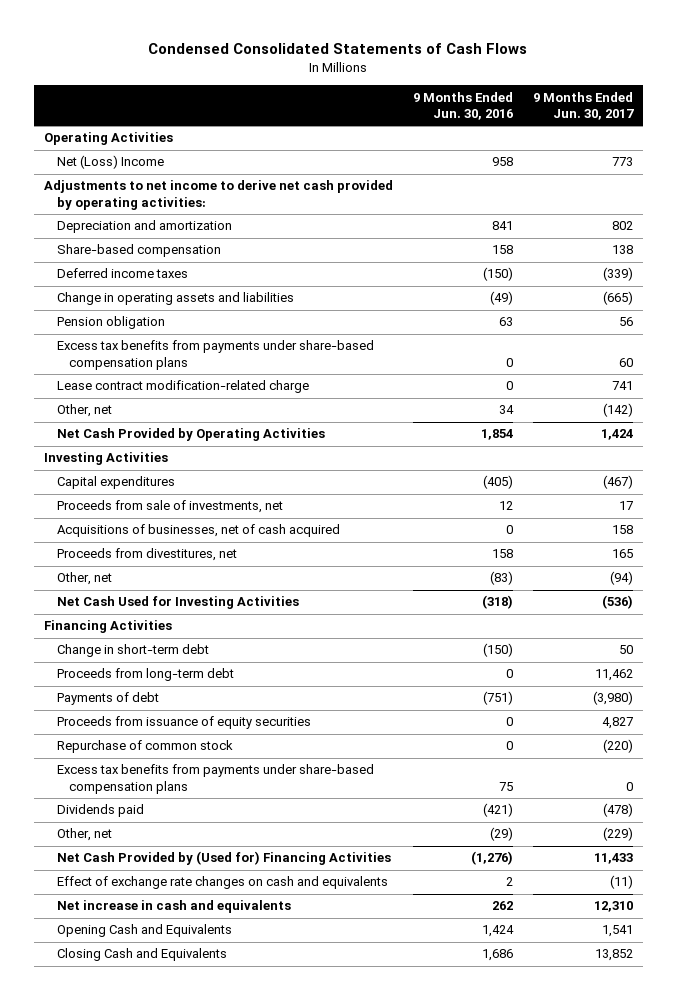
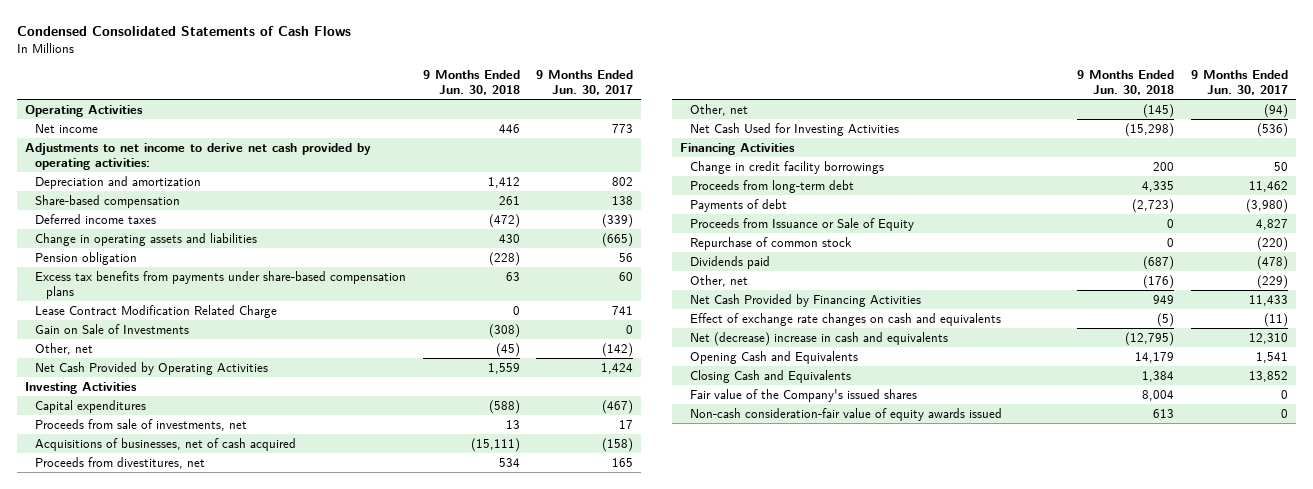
[412,91,513,121] 9 Months Ended Jun. 30, 2016 -> none
none -> [422,69,520,96] 9 Months Ended Jun. 30, 2018
[56,155,164,170] Net (Loss) Income -> [35,123,99,133] Net income
[56,380,309,394] Lease contract modification-related charge -> [35,304,278,318] Lease Contract Modification Related Charge
none -> [35,323,190,334] Gain on Sale of Investments
[611,525,633,535] 158 -> [601,437,633,452] (158)
[56,644,209,658] Change in short-term debt -> none
none -> [690,160,885,174] Change in credit facility borrowings
[56,716,311,730] Proceeds from issuance of equity securities -> [690,217,915,231] Proceeds from Issuance or Sale of Equity
[56,764,374,795] Excess tax benefits from payments under share-based compensation plans -> none
[56,851,391,866] Net Cash Provided by (Used for) Financing Activities -> [690,293,922,307] Net Cash Provided by Financing Activities
[56,900,291,914] Net increase in cash and equivalents -> [690,331,949,346] Net (decrease) increase in cash and equivalents
none -> [690,388,918,402] Fair value of the Company's issued shares
none -> [690,407,1003,421] Non-cash consideration-fair value of equity awards issued

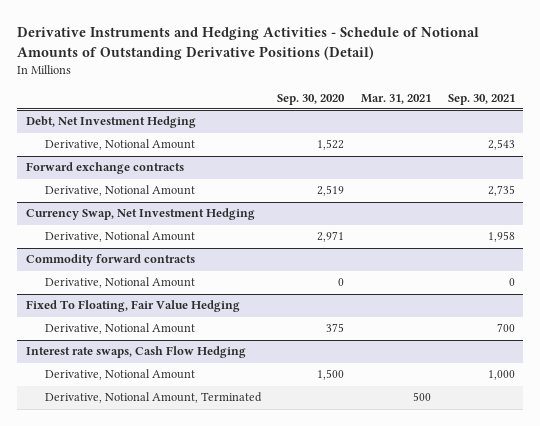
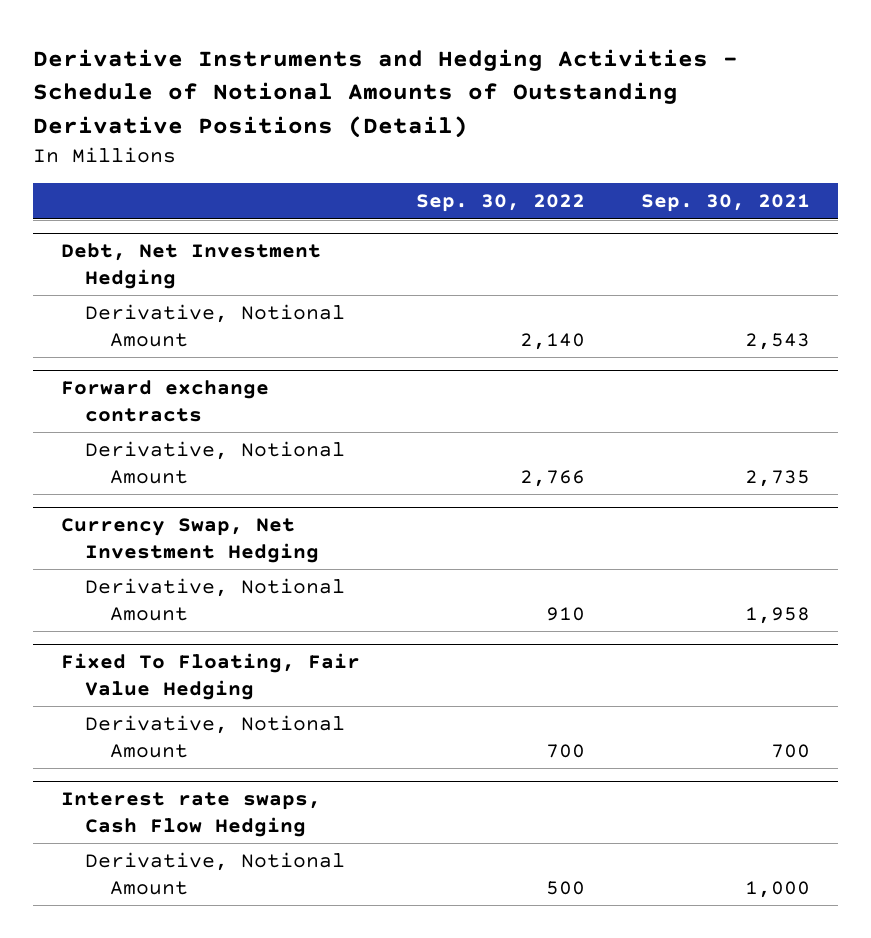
[277,93,346,105] Sep. 30, 2020 -> none
[360,93,431,104] Mar. 31, 2021 -> none
none -> [415,194,585,213] Sep. 30, 2022
[25,254,195,267] Commodity forward contracts -> none
[44,277,195,289] Derivative, Notional Amount -> none
[44,392,262,404] Derivative, Notional Amount, Terminated -> none

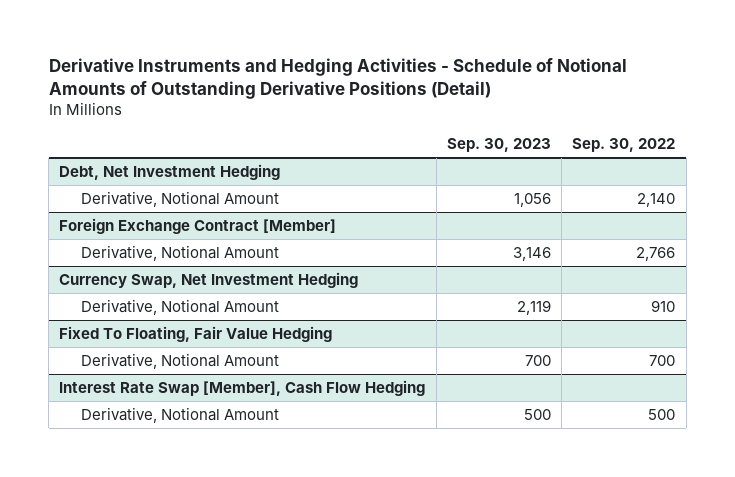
[640,194,810,213] Sep. 30, 2021 -> none
none -> [446,137,551,152] Sep. 30, 2023
[60,380,269,422] Forward exchange contracts -> [59,218,337,235] Foreign Exchange Contract [Member]
[60,792,321,837] Interest rate swaps, Cash Flow Hedging -> [59,380,426,397] Interest Rate Swap [Member], Cash Flow Hedging

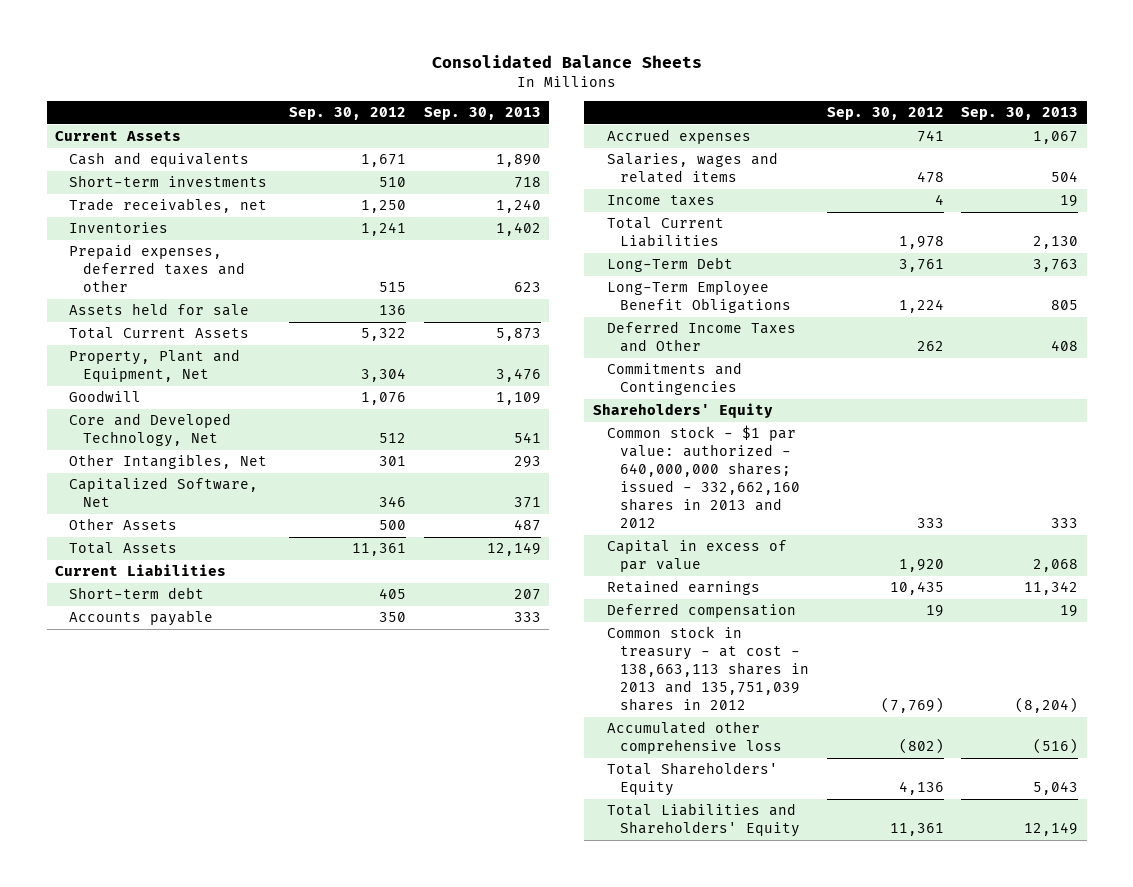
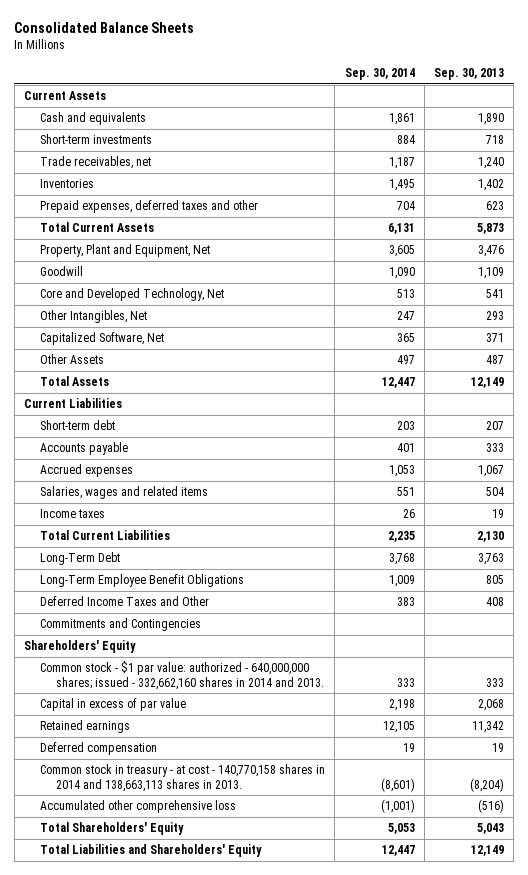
[289,107,407,121] Sep. 30, 2012 -> none
none -> [344,67,415,80] Sep. 30, 2014
[68,303,249,317] Assets held for sale -> none
[606,425,801,529] Common stock - $1 par value: authorized - 640,000,000 shares; issued - 332,662,160 shares in 2013 and 2012 -> [40,661,325,690] Common stock - $1 par value: authorized - 640,000,000 shares; issued - 332,662,160 shares in 2014 and 2013.
[606,626,810,712] Common stock in treasury - at cost - 138,663,113 shares in 2013 and 135,751,039 shares in 2012 -> [40,764,326,792] Common stock in treasury - at cost - 140,770,158 shares in 2014 and 138,663,113 shares in 2013.

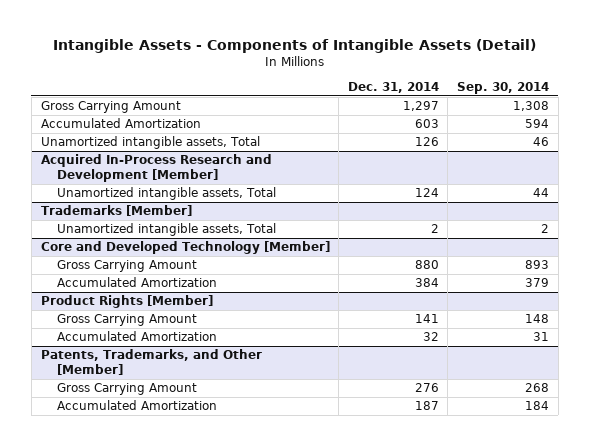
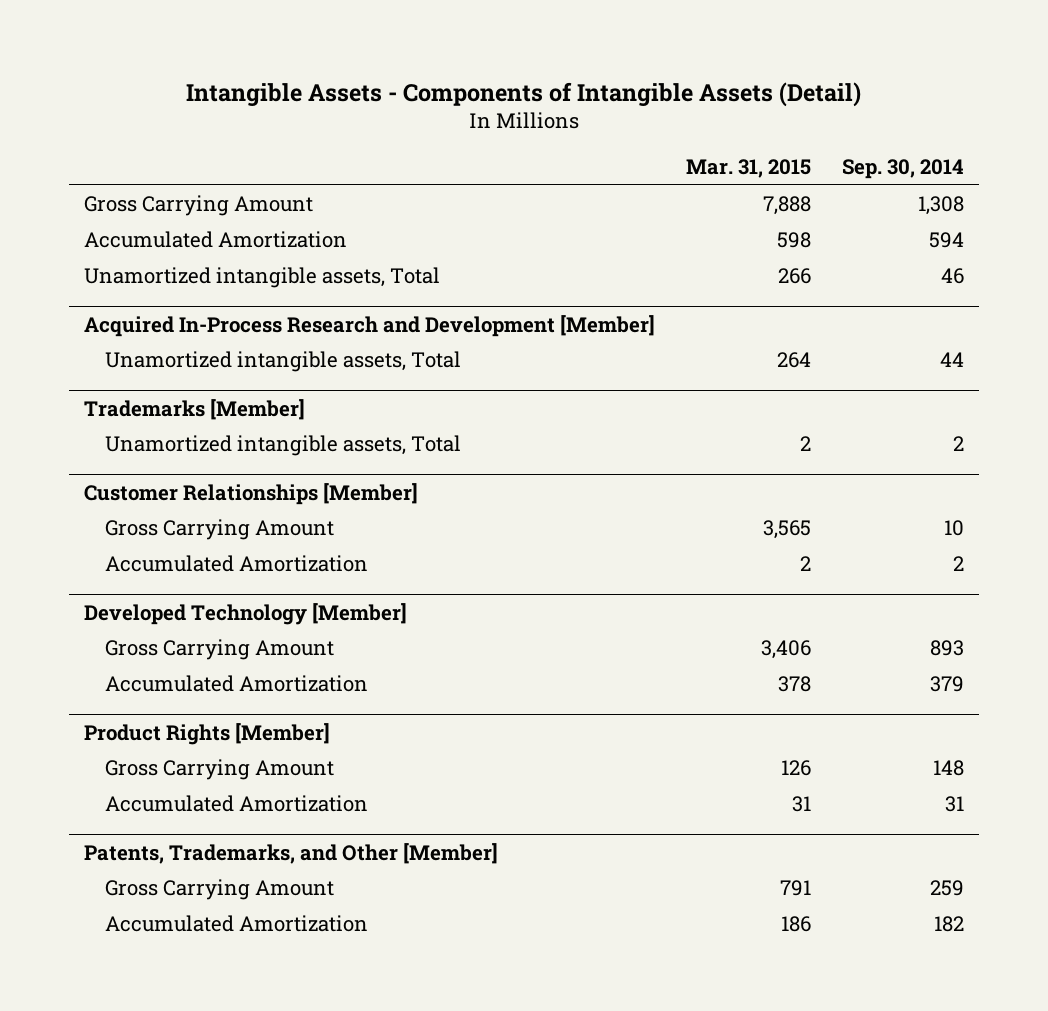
[347,82,439,94] Dec. 31, 2014 -> none
none -> [686,158,812,178] Mar. 31, 2015
none -> [84,482,419,505] Customer Relationships [Member]
none -> [104,519,334,541] Gross Carrying Amount
none -> [104,555,368,573] Accumulated Amortization
[40,241,330,255] Core and Developed Technology [Member] -> [84,602,408,625] Developed Technology [Member]
[524,383,549,393] 268 -> [929,880,964,897] 259
[524,401,549,411] 184 -> [933,916,964,933] 182

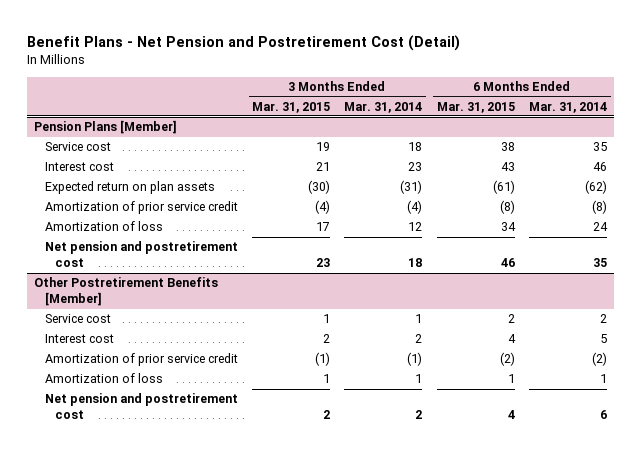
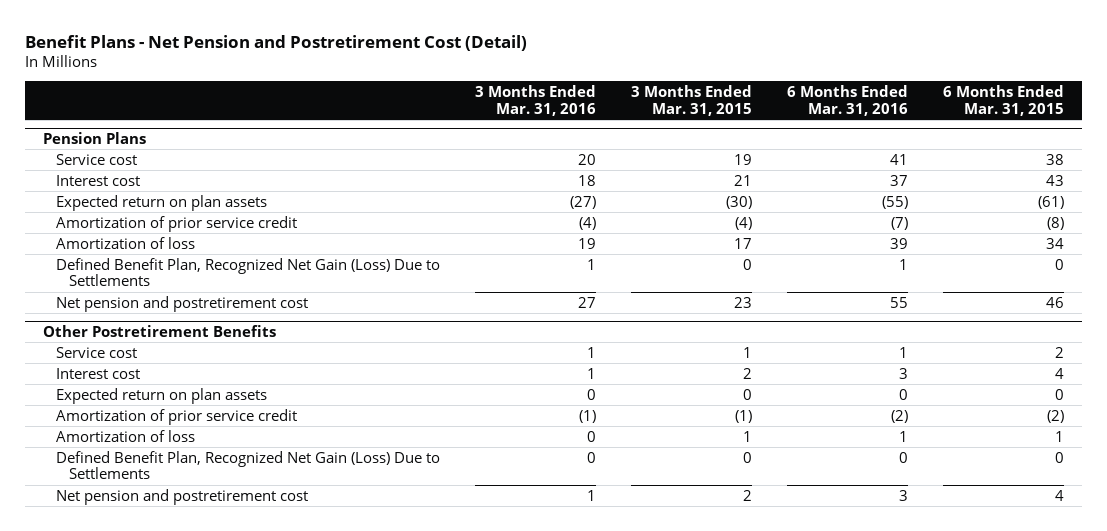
[344,101,423,113] Mar. 31, 2014 -> none
[529,101,608,113] Mar. 31, 2014 -> none
none -> [475,84,597,116] 3 Months Ended Mar. 31, 2016
none -> [787,84,909,116] 6 Months Ended Mar. 31, 2016
[34,120,178,135] Pension Plans [Member] -> [42,131,146,144] Pension Plans
none -> [56,257,441,287] Defined Benefit Plan, Recognized Net Gain (Loss) Due to Settlements
[34,277,219,307] Other Postretirement Benefits [Member] -> [42,324,276,337] Other Postretirement Benefits
none -> [56,387,268,404] Expected return on plan assets
none -> [56,450,441,480] Defined Benefit Plan, Recognized Net Gain (Loss) Due to Settlements

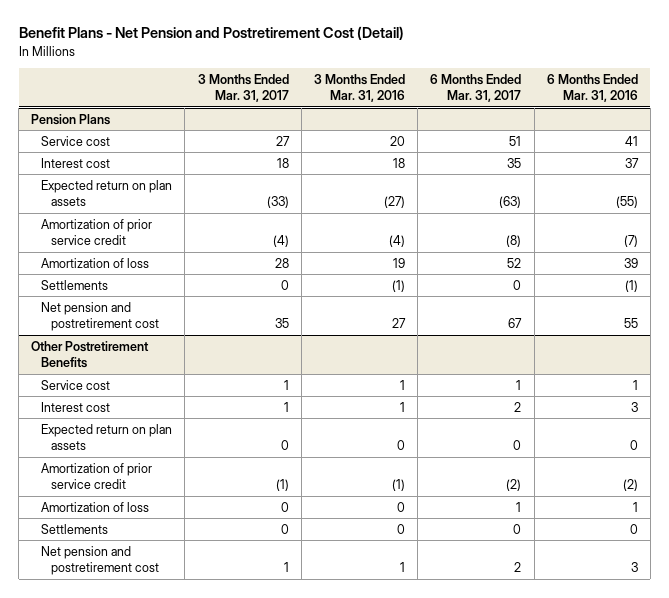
[631,84,753,116] 3 Months Ended Mar. 31, 2015 -> none
[943,84,1065,116] 6 Months Ended Mar. 31, 2015 -> none
none -> [197,73,289,103] 3 Months Ended Mar. 31, 2017
none -> [430,73,522,103] 6 Months Ended Mar. 31, 2017
[56,257,441,287] Defined Benefit Plan, Recognized Net Gain (Loss) Due to Settlements -> none
none -> [41,279,109,290] Settlements
[56,450,441,480] Defined Benefit Plan, Recognized Net Gain (Loss) Due to Settlements -> [41,523,109,534] Settlements

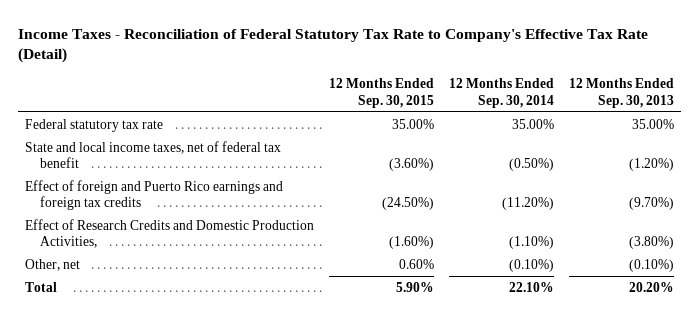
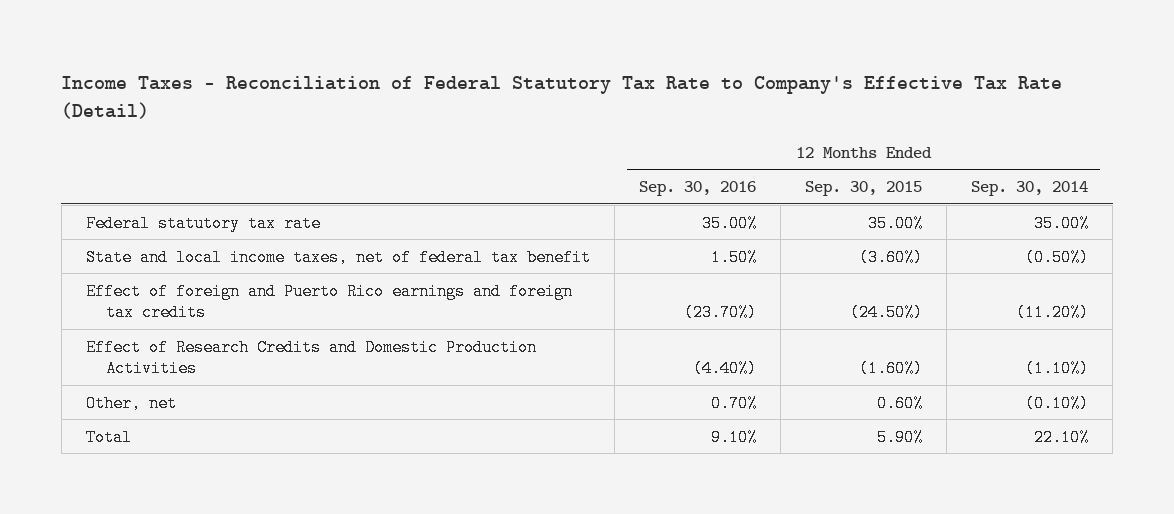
[568,78,674,108] 12 Months Ended Sep. 30, 2013 -> none
none -> [638,181,756,197] Sep. 30, 2016
[25,218,315,248] Effect of Research Credits and Domestic Production Activities, -> [85,338,537,378] Effect of Research Credits and Domestic Production Activities

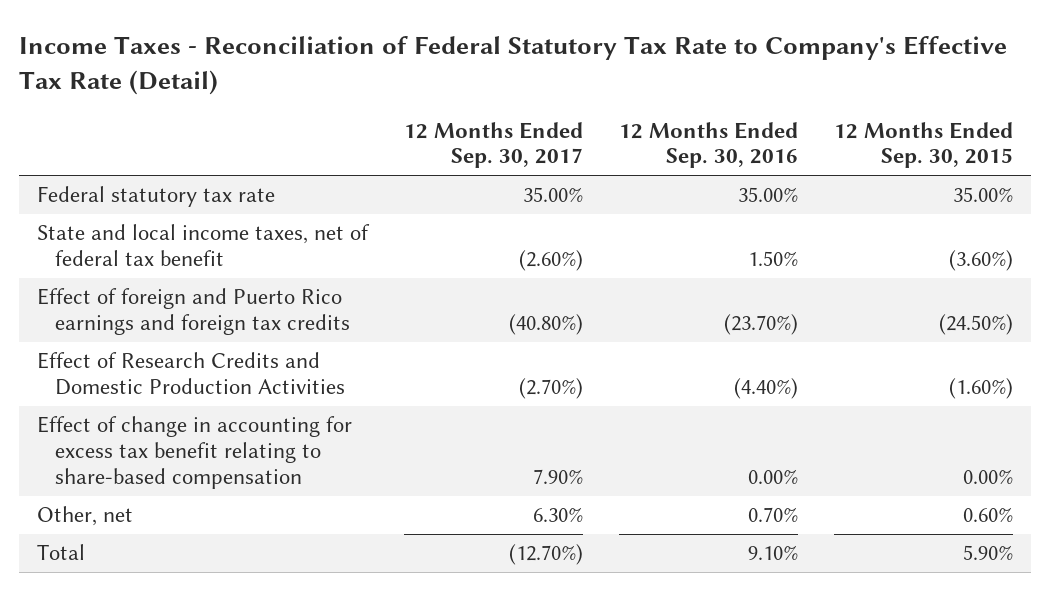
[971,181,1089,197] Sep. 30, 2014 -> none
none -> [403,121,583,169] 12 Months Ended Sep. 30, 2017
none -> [36,416,352,490] Effect of change in accounting for excess tax benefit relating to share-based compensation

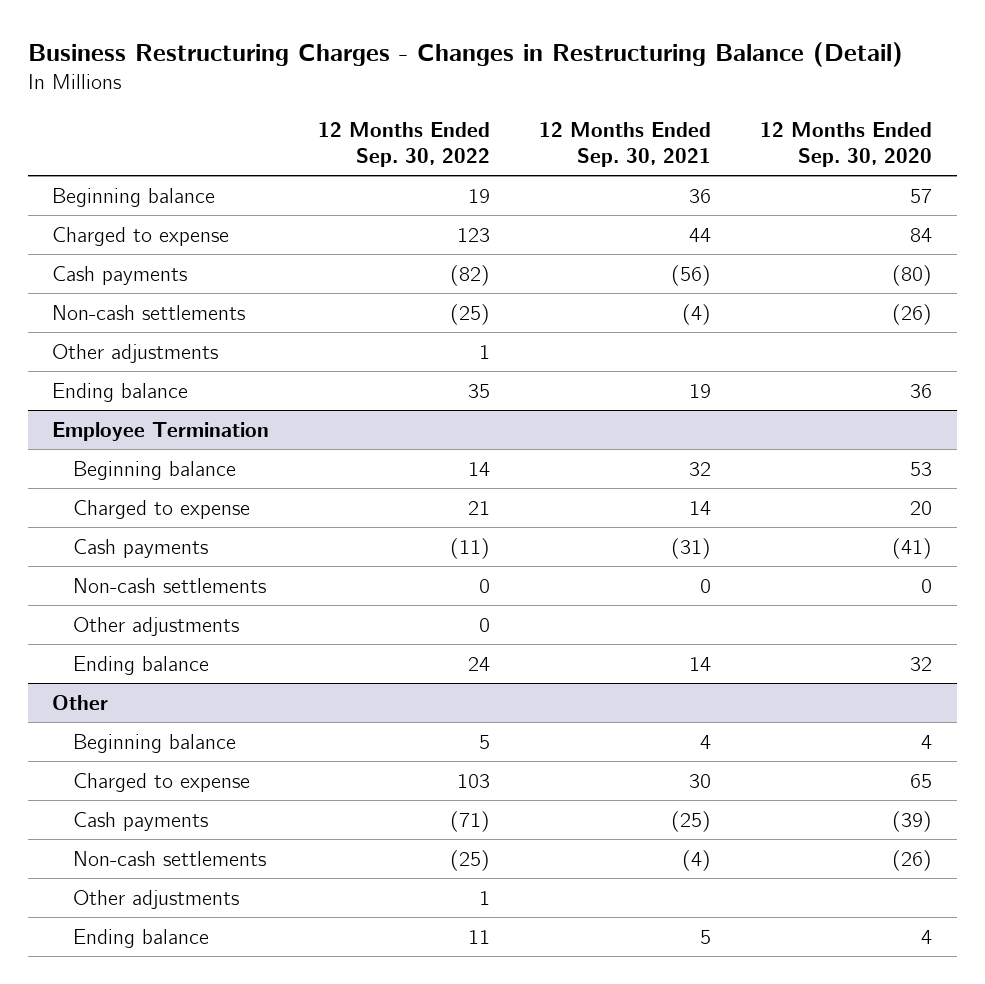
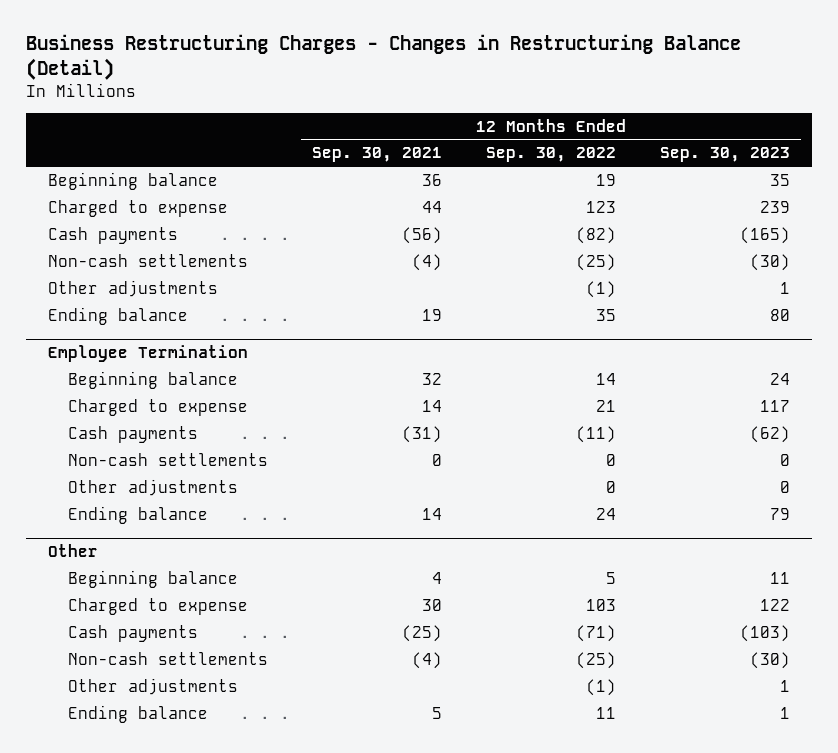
[760,122,933,167] 12 Months Ended Sep. 30, 2020 -> none
none -> [660,147,791,163] Sep. 30, 2023
[479,344,491,359] 1 -> [586,280,617,298] (1)
[479,890,491,905] 1 -> [586,678,617,696] (1)

